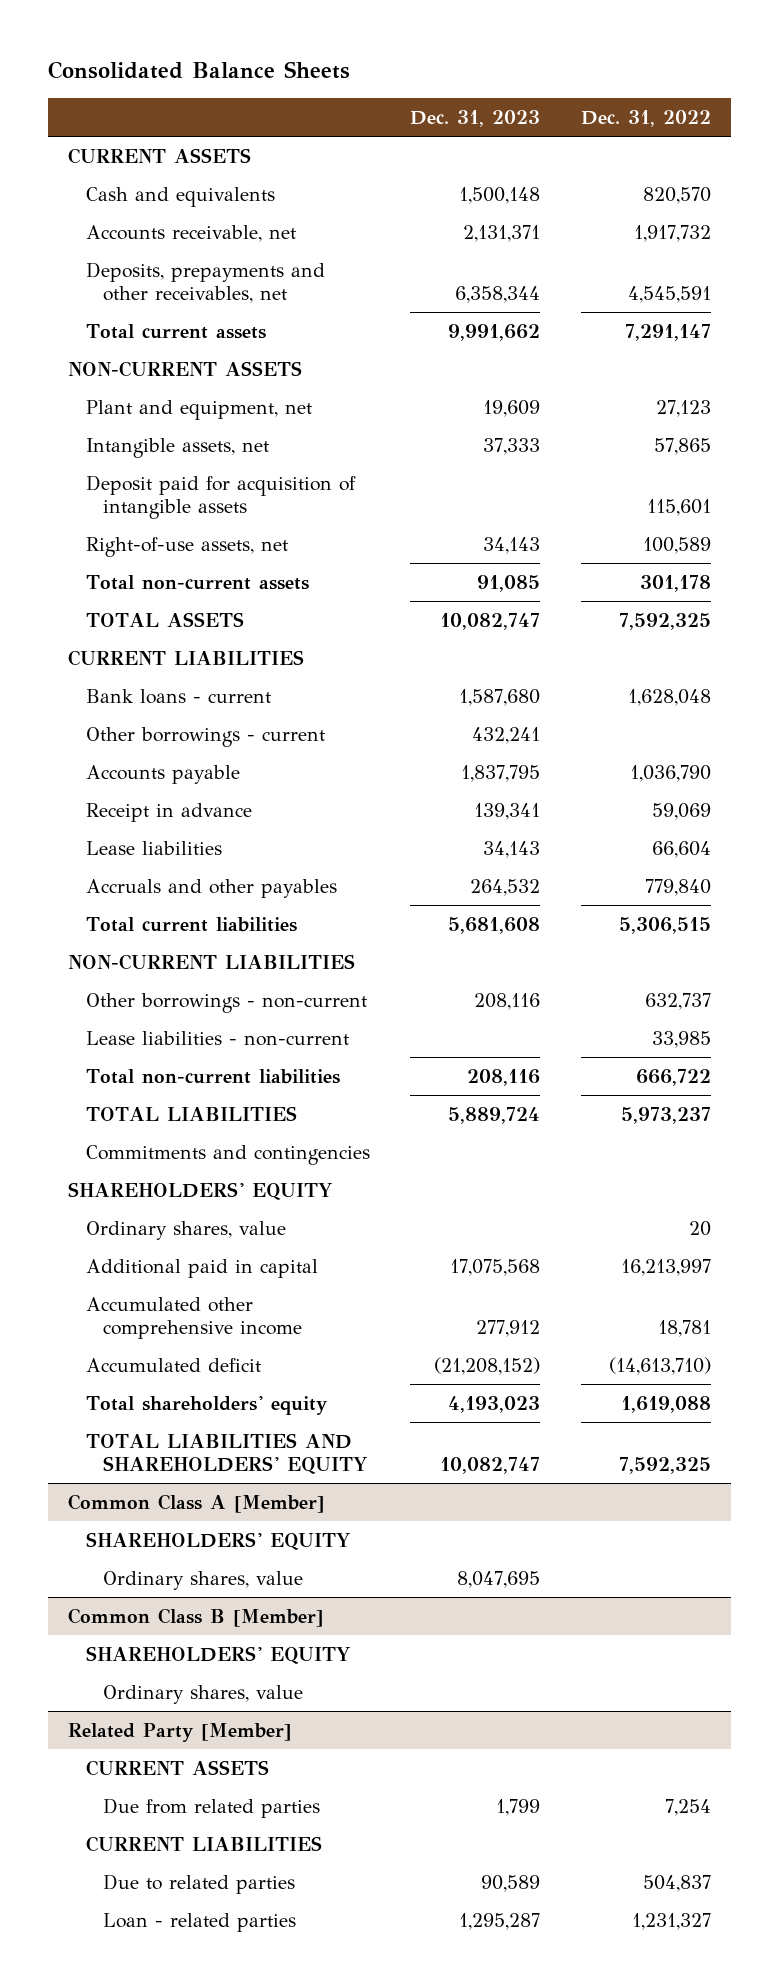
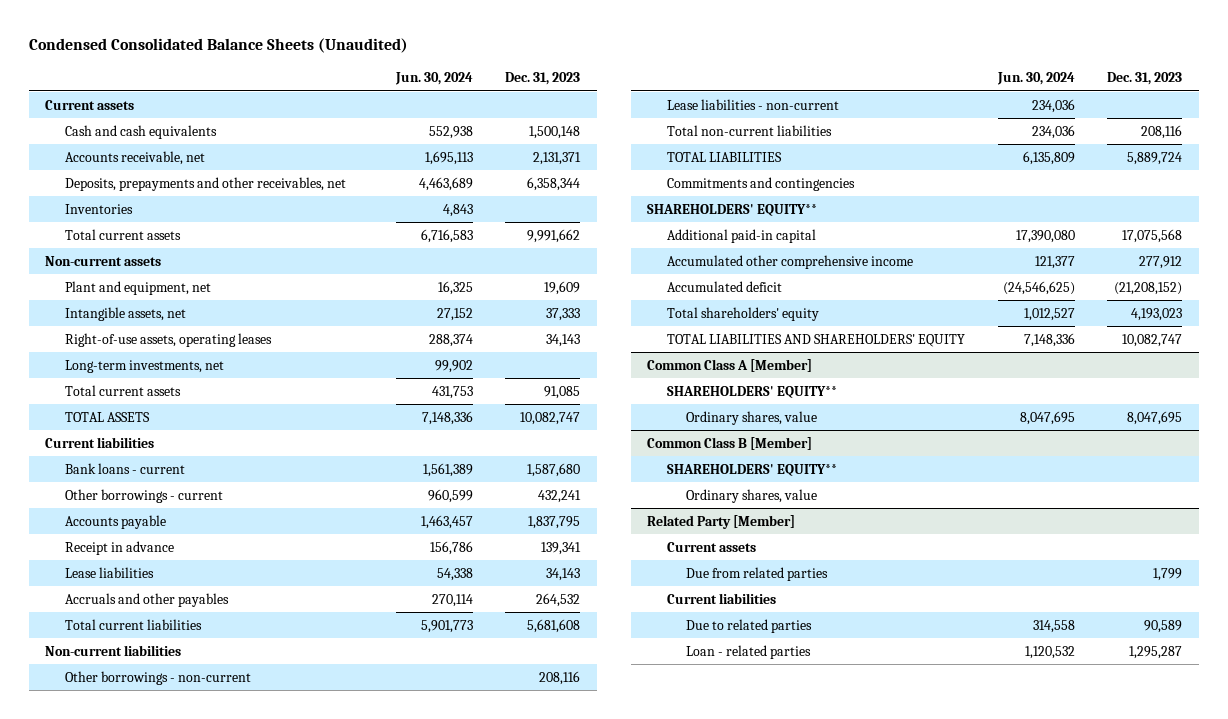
[47,61,350,80] Consolidated Balance Sheets -> [29,38,409,54] Condensed Consolidated Balance Sheets (Unaudited)
[580,109,711,127] Dec. 31, 2022 -> none
none -> [394,72,473,86] Jun. 30, 2024
[68,147,252,164] CURRENT ASSETS -> [45,99,135,110] Current assets
[85,186,275,207] Cash and equivalents -> [64,124,217,139] Cash and cash equivalents
none -> [64,203,133,214] Inventories
[68,360,303,377] NON-CURRENT ASSETS -> [45,255,162,266] Non-current assets
[85,474,356,519] Deposit paid for acquisition of intangible assets -> none
[85,536,288,557] Right-of-use assets, net -> [64,332,272,347] Right-of-use assets, operating leases
none -> [64,359,224,373] Long-term investments, net
[85,574,309,590] Total non-current assets -> [64,384,181,396] Total current assets
[68,649,305,666] CURRENT LIABILITIES -> [45,436,155,448] Current liabilities
[68,953,356,970] NON-CURRENT LIABILITIES -> [45,644,182,656] Non-current liabilities
[85,1220,286,1240] Ordinary shares, value -> none
[68,1181,333,1200] SHAREHOLDERS' EQUITY -> [647,203,818,216] SHAREHOLDERS' EQUITY**
[85,1258,318,1278] Additional paid in capital -> [666,228,816,243] Additional paid-in capital
[85,1531,350,1550] SHAREHOLDERS' EQUITY -> [666,385,837,398] SHAREHOLDERS' EQUITY**
[85,1645,350,1664] SHAREHOLDERS' EQUITY -> [666,463,837,476] SHAREHOLDERS' EQUITY**
[85,1759,269,1776] CURRENT ASSETS -> [666,541,756,552] Current assets
[85,1835,322,1852] CURRENT LIABILITIES -> [666,592,776,604] Current liabilities

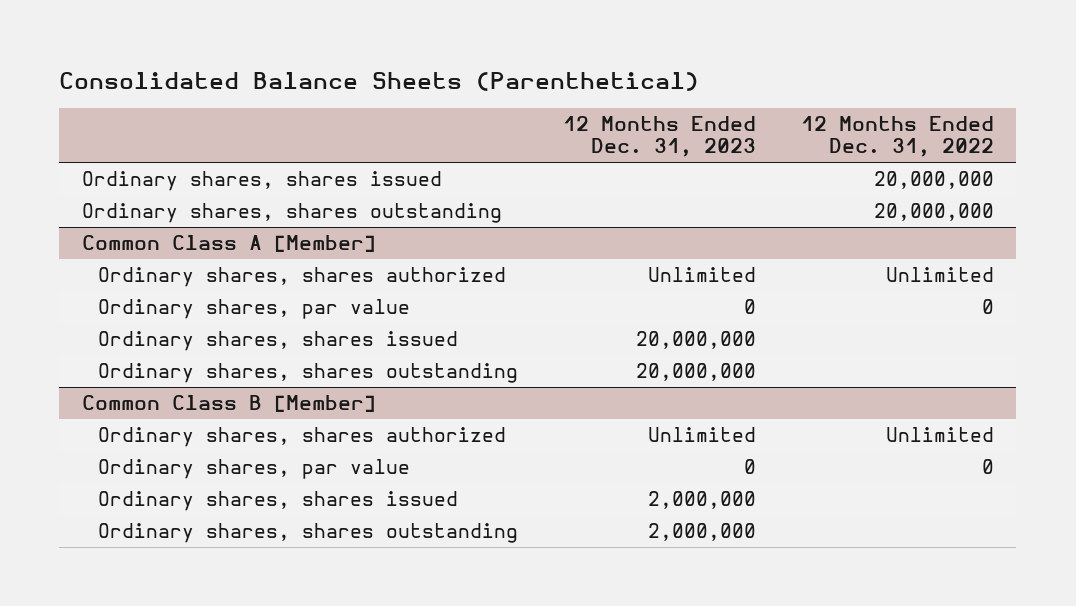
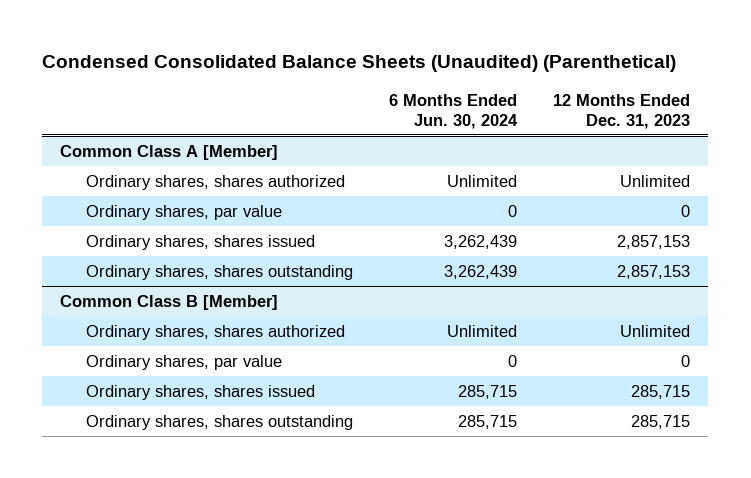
[59,71,700,91] Consolidated Balance Sheets (Parenthetical) -> [42,55,677,73] Condensed Consolidated Balance Sheets (Unaudited) (Parenthetical)
[800,115,994,158] 12 Months Ended Dec. 31, 2022 -> none
none -> [389,93,519,129] 6 Months Ended Jun. 30, 2024
[81,171,442,192] Ordinary shares, shares issued -> none
[81,203,502,224] Ordinary shares, shares outstanding -> none
[635,331,756,350] 20,000,000 -> [617,234,691,249] 2,857,153
[635,363,756,382] 20,000,000 -> [617,264,691,279] 2,857,153
[647,491,756,510] 2,000,000 -> [631,384,691,399] 285,715
[647,523,756,542] 2,000,000 -> [631,414,691,429] 285,715

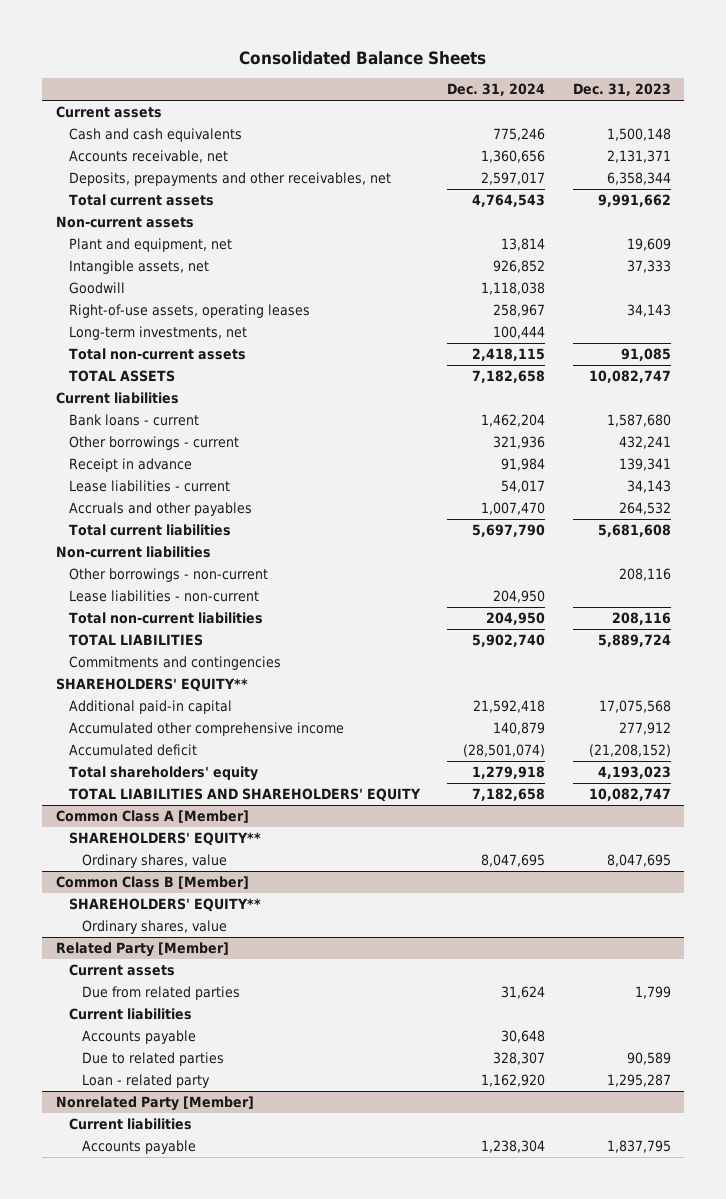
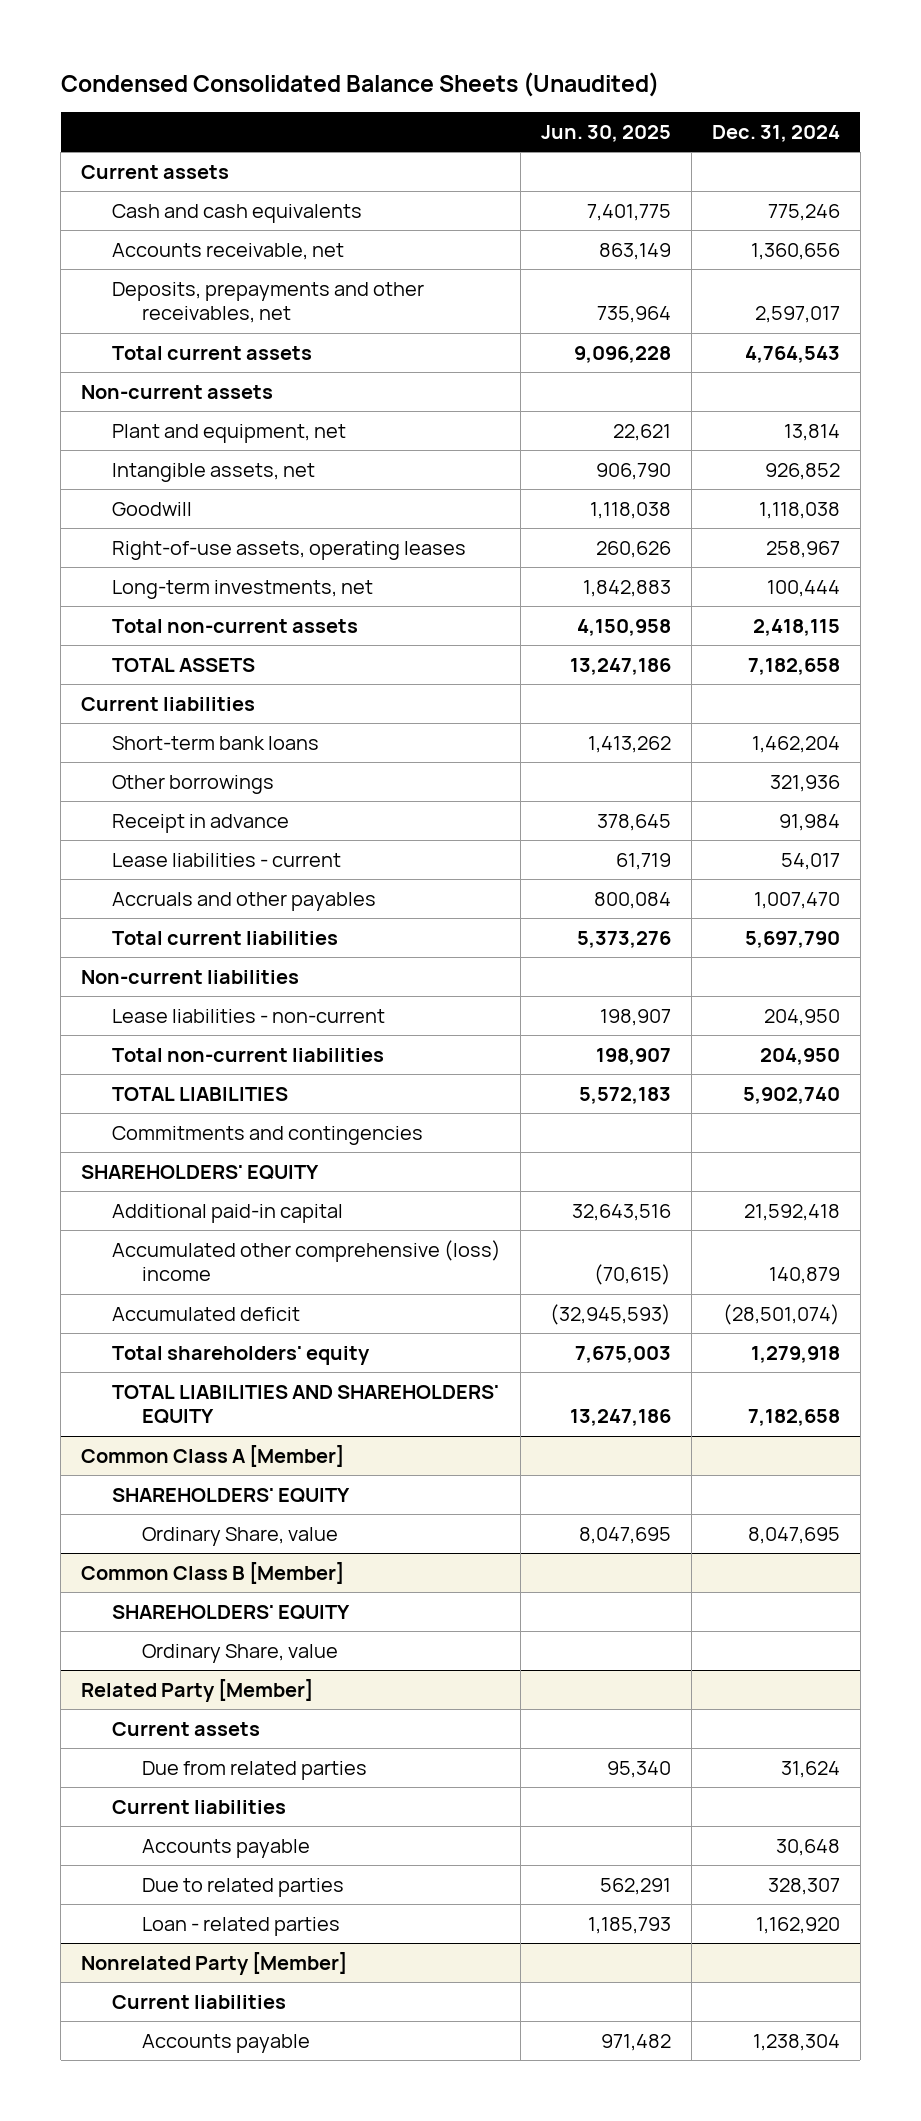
[239,50,487,65] Consolidated Balance Sheets -> [60,71,659,97] Condensed Consolidated Balance Sheets (Unaudited)
[572,83,671,97] Dec. 31, 2023 -> none
none -> [541,124,672,142] Jun. 30, 2025
[68,414,199,427] Bank loans - current -> [111,735,319,750] Short-term bank loans
[68,436,239,451] Other borrowings - current -> [111,774,274,794] Other borrowings
[68,568,268,583] Other borrowings - non-current -> none
[55,678,248,693] SHAREHOLDERS' EQUITY** -> [81,1164,320,1180] SHAREHOLDERS' EQUITY
[68,722,344,737] Accumulated other comprehensive income -> [111,1239,501,1282] Accumulated other comprehensive (loss) income
[68,832,261,847] SHAREHOLDERS' EQUITY** -> [111,1487,350,1503] SHAREHOLDERS' EQUITY
[82,854,228,869] Ordinary shares, value -> [141,1526,338,1546] Ordinary Share, value
[68,898,261,913] SHAREHOLDERS' EQUITY** -> [111,1604,350,1620] SHAREHOLDERS' EQUITY
[82,920,228,935] Ordinary shares, value -> [141,1643,338,1663] Ordinary Share, value
[82,1074,211,1089] Loan - related party -> [141,1916,340,1936] Loan - related parties

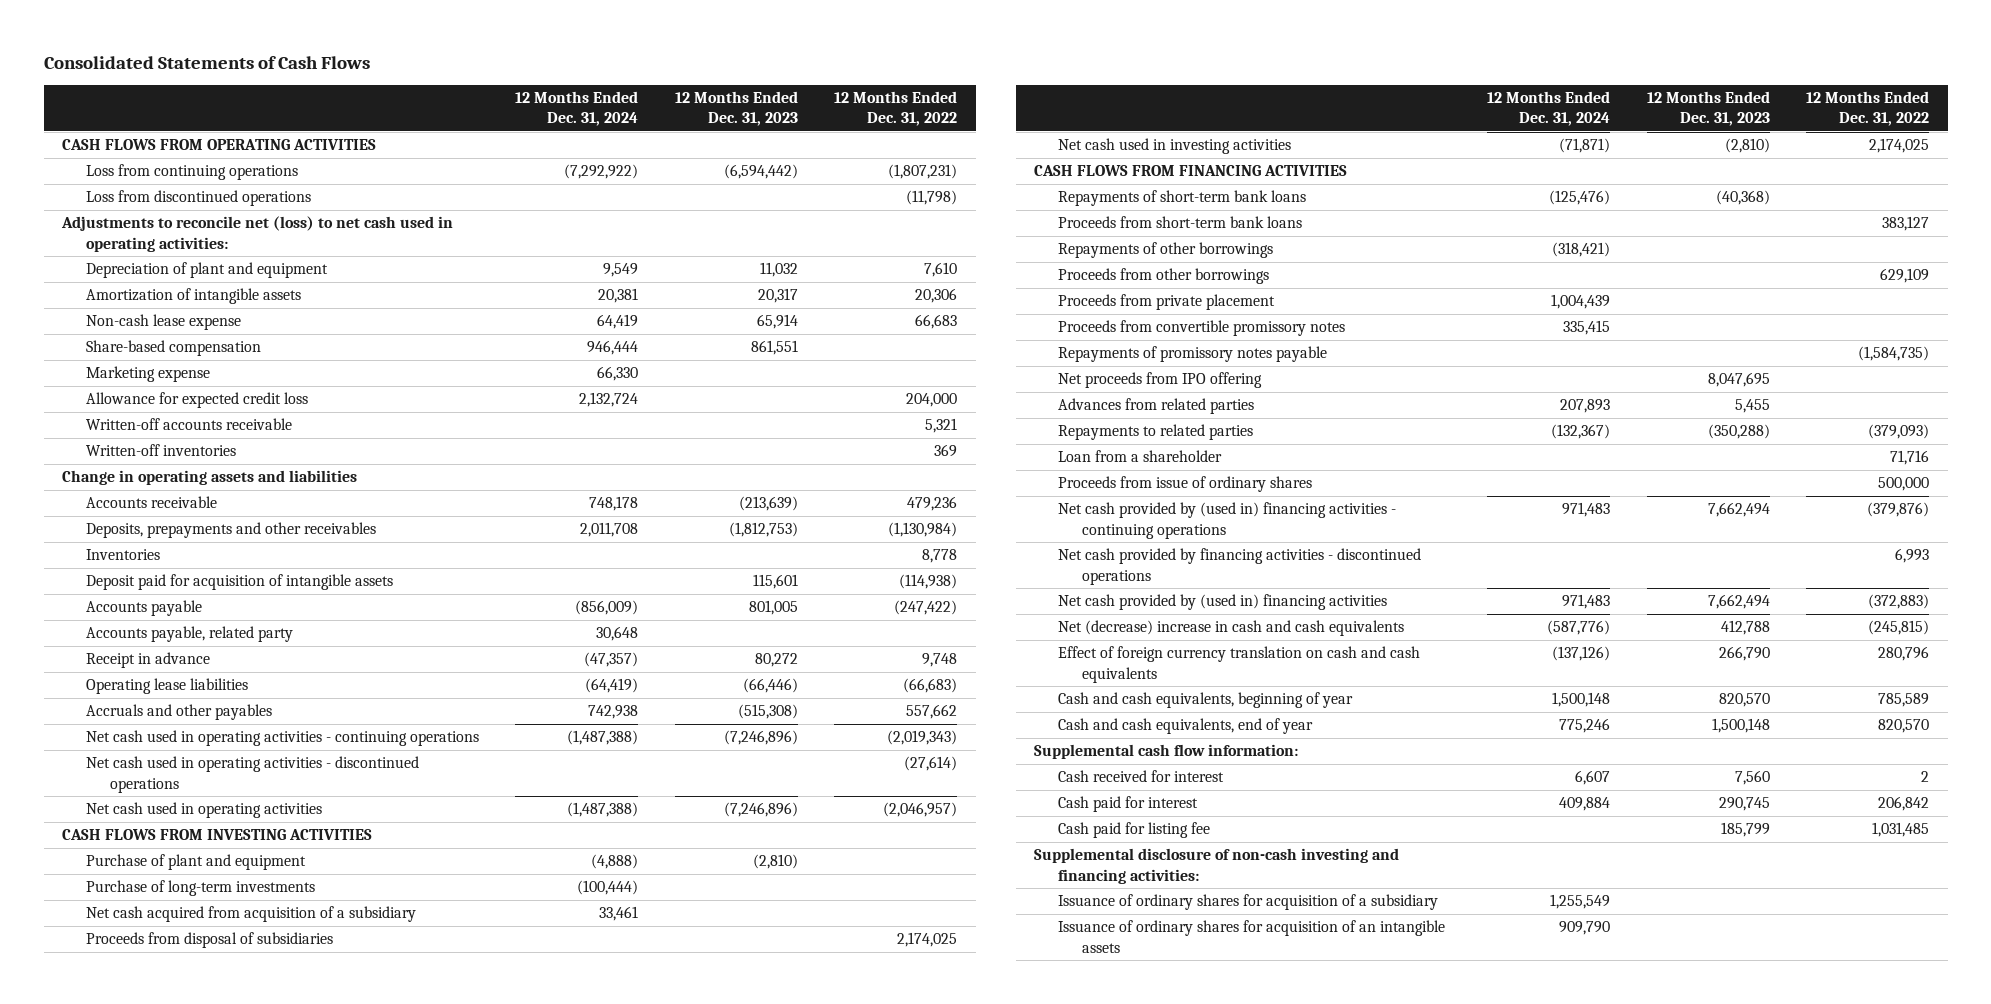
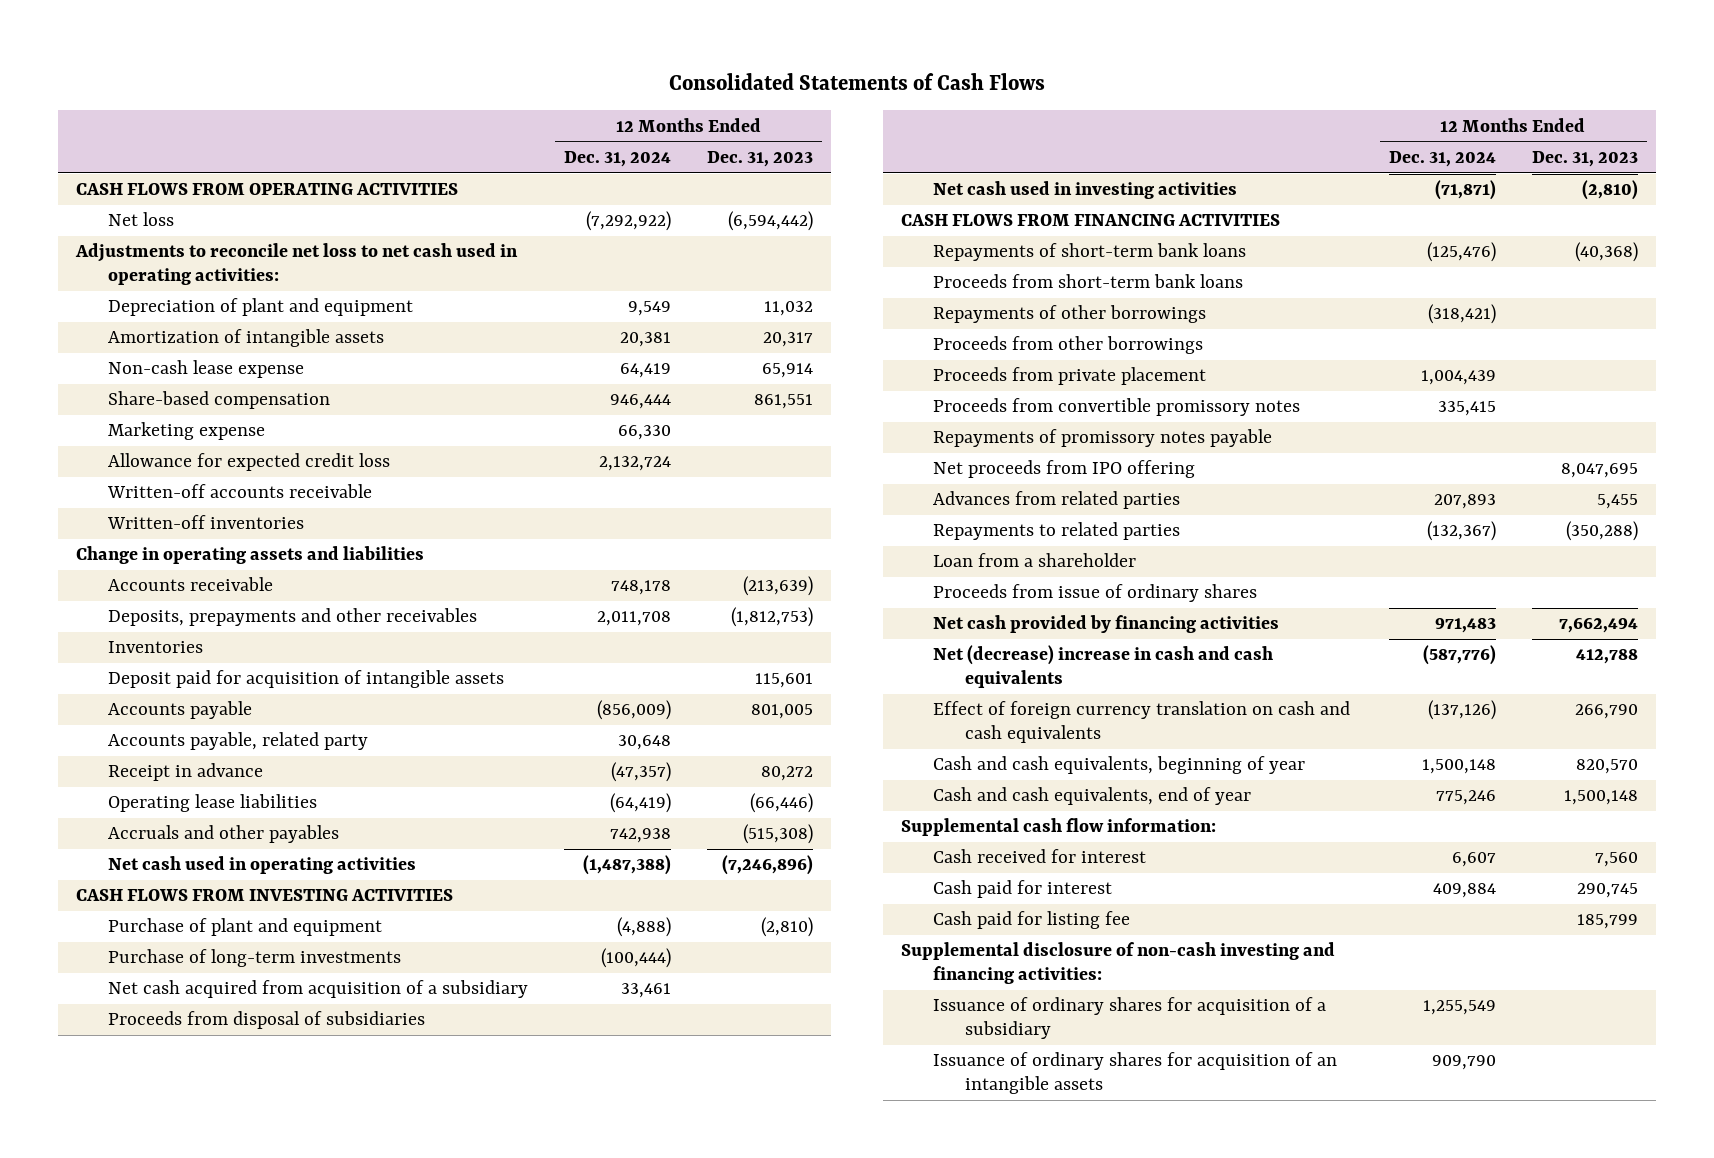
[834,91,958,127] 12 Months Ended Dec. 31, 2022 -> none
[85,190,311,207] Loss from discontinued operations -> none
[85,164,298,181] Loss from continuing operations -> [108,212,175,227] Net loss
[60,216,453,252] Adjustments to reconcile net (loss) to net cash used in operating activities: -> [74,243,518,286] Adjustments to reconcile net loss to net cash used in operating activities:
[85,730,479,747] Net cash used in operating activities - continuing operations -> none
[85,756,419,793] Net cash used in operating activities - discontinued operations -> none
[1057,502,1396,539] Net cash provided by (used in) financing activities - continuing operations -> none
[1057,548,1421,585] Net cash provided by financing activities - discontinued operations -> none
[1057,594,1387,611] Net cash provided by (used in) financing activities -> [932,615,1279,634] Net cash provided by financing activities

